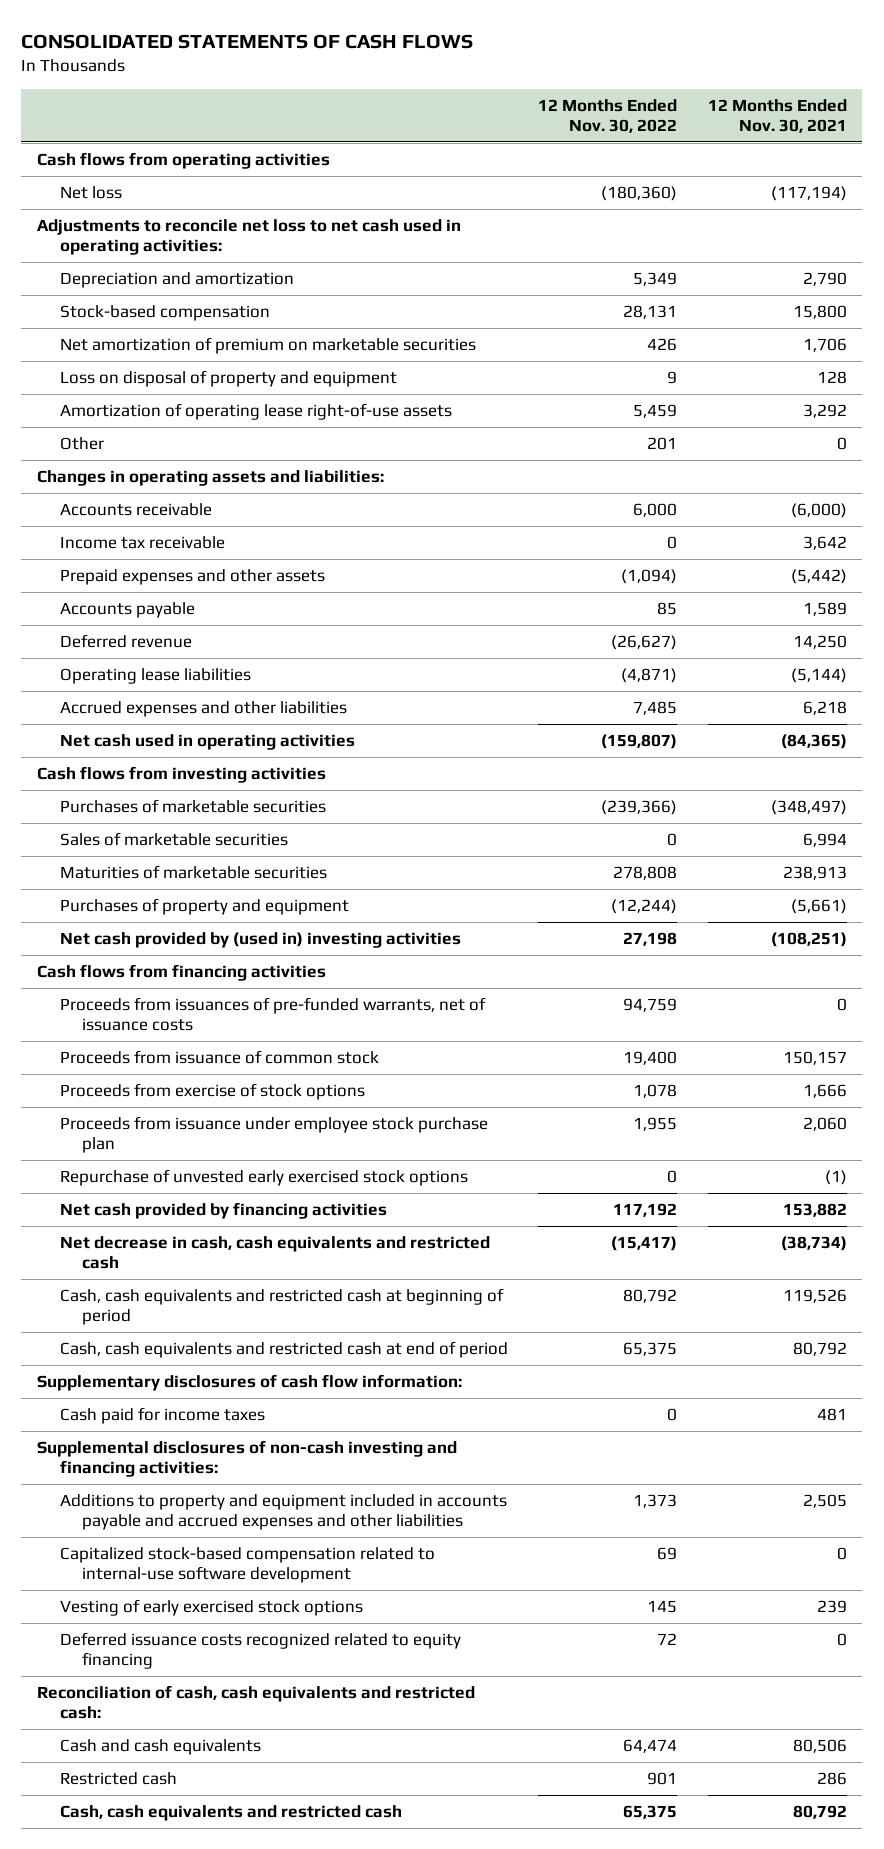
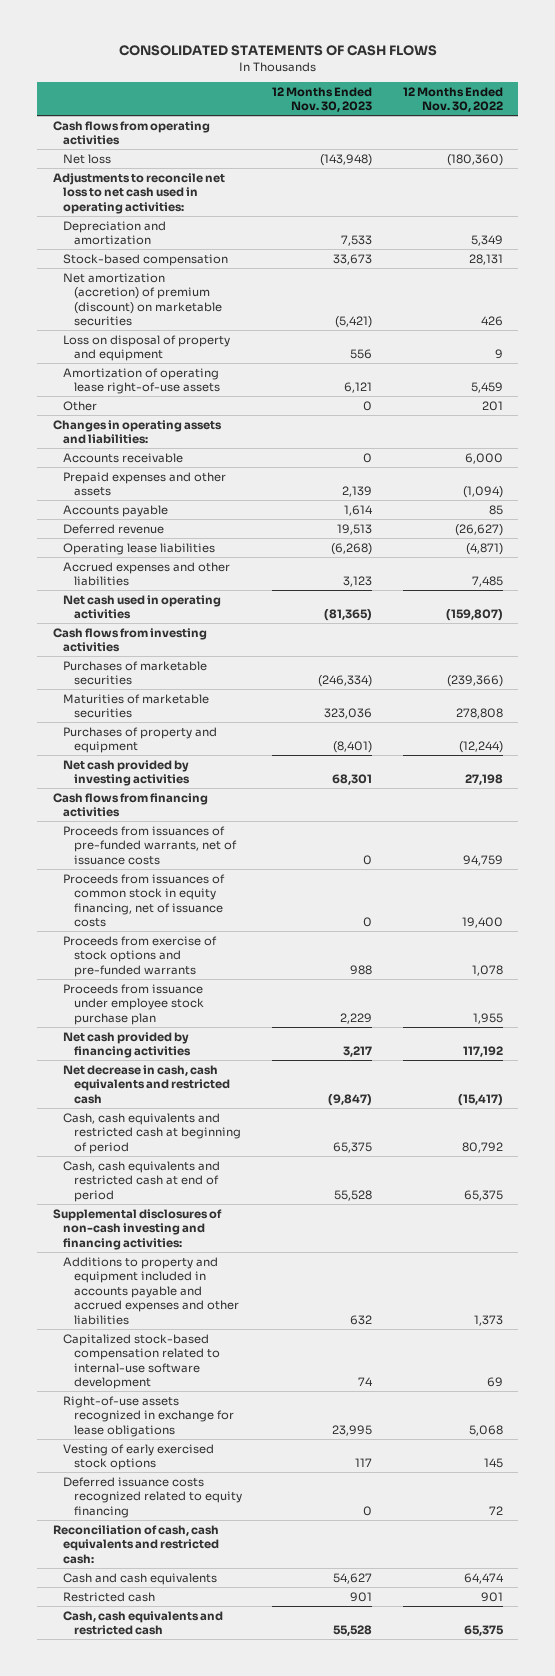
[707,98,847,134] 12 Months Ended Nov. 30, 2021 -> none
none -> [272,86,373,113] 12 Months Ended Nov. 30, 2023
[59,337,476,355] Net amortization of premium on marketable securities -> [63,272,223,327] Net amortization (accretion) of premium (discount) on marketable securities
[59,536,225,550] Income tax receivable -> none
[59,832,288,847] Sales of marketable securities -> none
[59,932,461,949] Net cash provided by (used in) investing activities -> [63,759,191,787] Net cash provided by investing activities
[59,1050,379,1065] Proceeds from issuance of common stock -> [63,873,226,928] Proceeds from issuances of common stock in equity financing, net of issuance costs
[59,1083,365,1101] Proceeds from exercise of stock options -> [63,935,218,977] Proceeds from exercise of stock options and pre-funded warrants
[59,1169,468,1187] Repurchase of unvested early exercised stock options -> none
[36,1374,462,1392] Supplementary disclosures of cash flow information: -> none
[59,1407,265,1425] Cash paid for income taxes -> none
none -> [63,1395,235,1437] Right-of-use assets recognized in exchange for lease obligations

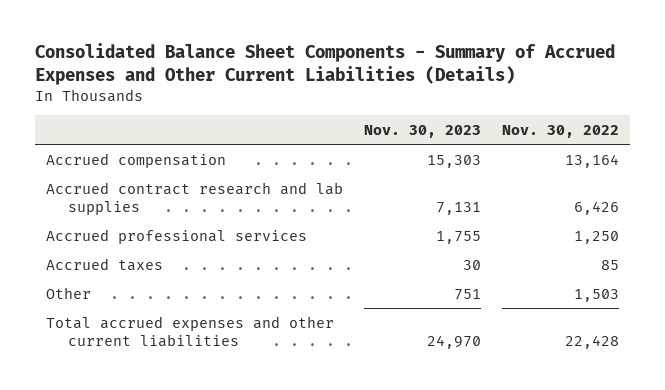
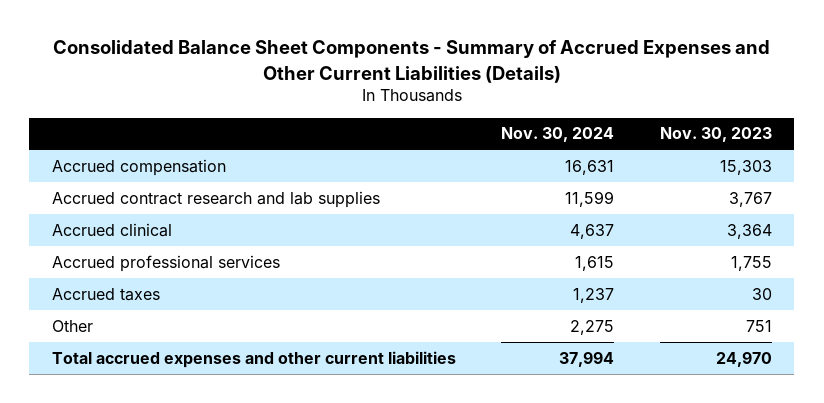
[502,124,620,138] Nov. 30, 2022 -> none
none -> [501,127,615,143] Nov. 30, 2024
[435,202,481,216] 7,131 -> [728,191,772,207] 3,767
none -> [51,222,172,237] Accrued clinical

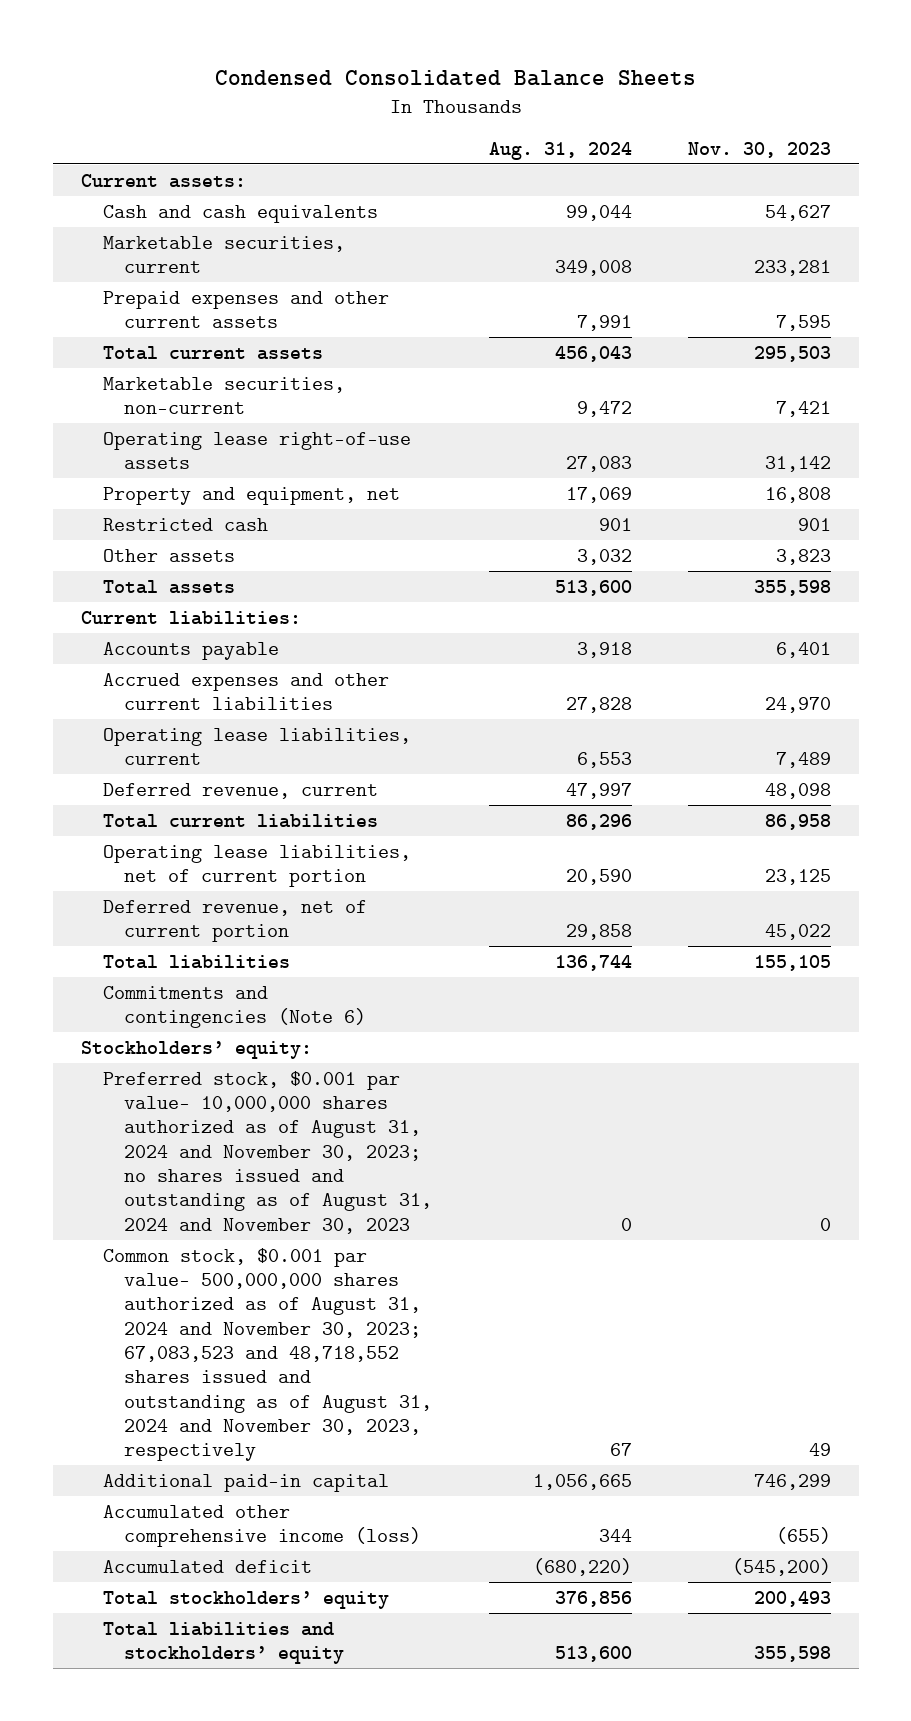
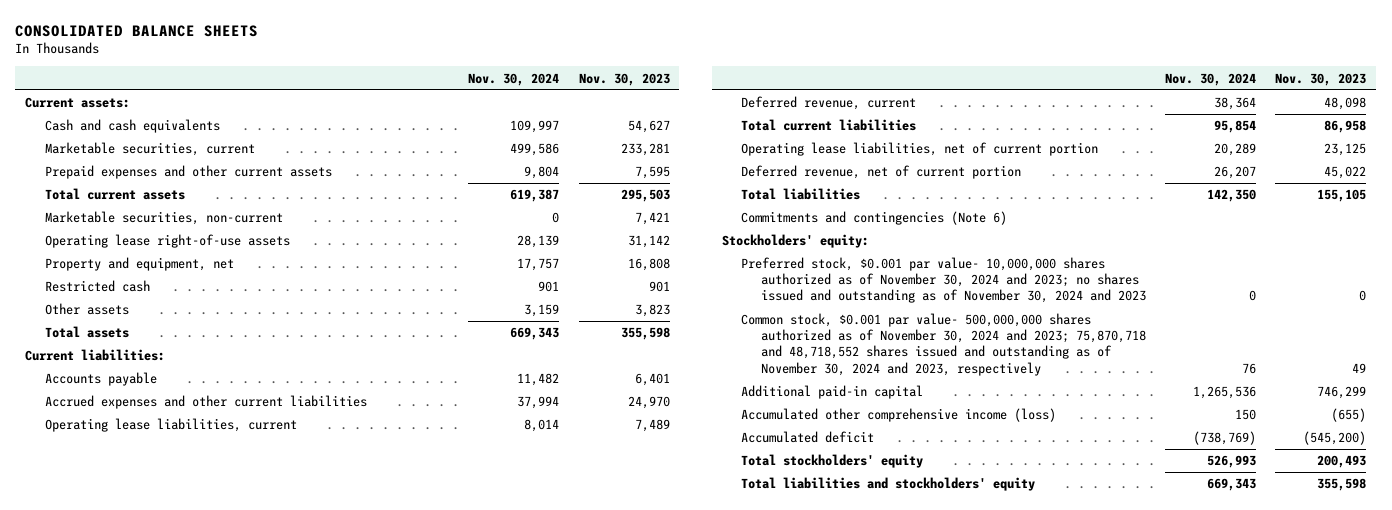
[214,69,696,86] Condensed Consolidated Balance Sheets -> [15,24,259,37] CONSOLIDATED BALANCE SHEETS
[488,141,632,160] Aug. 31, 2024 -> none
none -> [468,72,560,86] Nov. 30, 2024
[80,1040,312,1059] Stockholdersʼ equity: -> [721,234,869,249] Stockholders' equity:
[102,1070,433,1234] Preferred stock, $0.001 par value- 10,000,000 shares authorized as of August 31, 2024 and November 30, 2023; no shares issued and outstanding as of August 31, 2024 and November 30, 2023 -> [741,257,1146,304] Preferred stock, $0.001 par value- 10,000,000 shares authorized as of November 30, 2024 and 2023; no shares issued and outstanding as of November 30, 2024 and 2023
[102,1247,433,1462] Common stock, $0.001 par value- 500,000,000 shares authorized as of August 31, 2024 and November 30, 2023; 67,083,523 and 48,718,552 shares issued and outstanding as of August 31, 2024 and November 30, 2023, respectively -> [741,313,1146,376] Common stock, $0.001 par value- 500,000,000 shares authorized as of November 30, 2024 and 2023; 75,870,718 and 48,718,552 shares issued and outstanding as of November 30, 2024 and 2023, respectively
[102,1590,389,1609] Total stockholdersʼ equity -> [741,454,924,469] Total stockholders' equity
[102,1621,345,1664] Total liabilities and stockholdersʼ equity -> [741,477,1036,492] Total liabilities and stockholders' equity

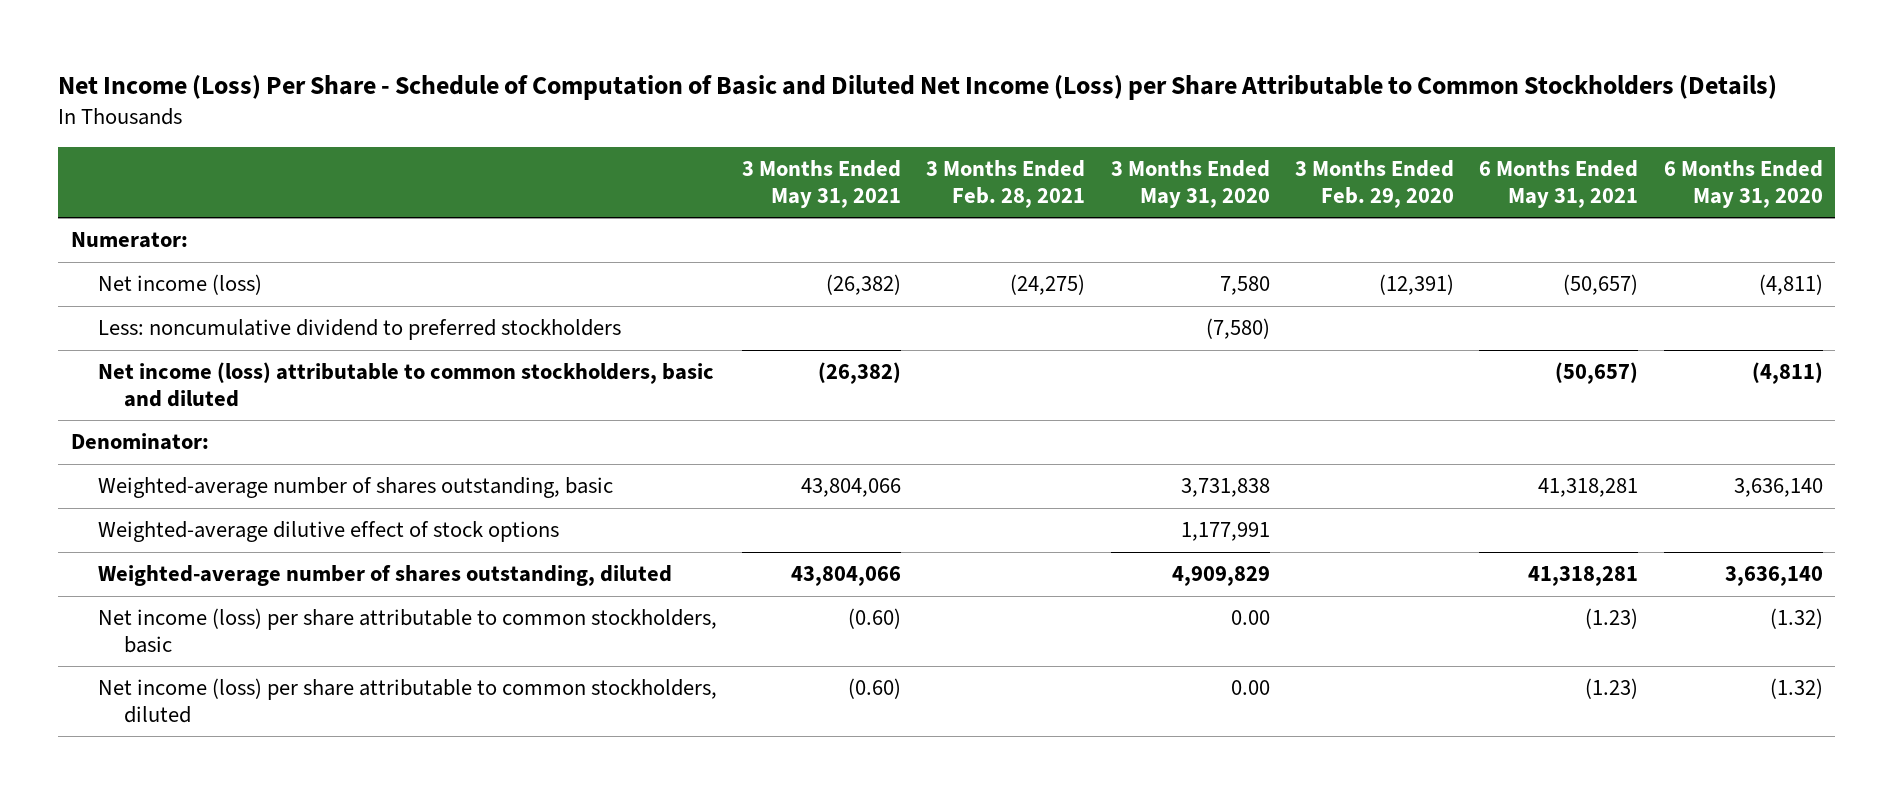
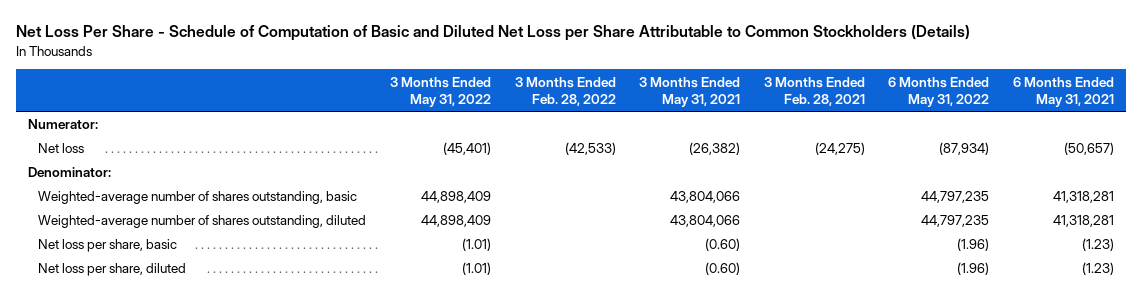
[58,74,1778,100] Net Income (Loss) Per Share - Schedule of Computation of Basic and Diluted Net Income (Loss) per Share Attributable to Common Stockholders (Details) -> [15,25,970,42] Net Loss Per Share - Schedule of Computation of Basic and Diluted Net Loss per Share Attributable to Common Stockholders (Details)
[1110,160,1270,208] 3 Months Ended May 31, 2020 -> none
[1294,160,1454,208] 3 Months Ended Feb. 29, 2020 -> none
[1663,160,1823,208] 6 Months Ended May 31, 2020 -> none
none -> [389,76,491,107] 3 Months Ended May 31, 2022
none -> [514,76,616,106] 3 Months Ended Feb. 28, 2022
none -> [888,76,990,107] 6 Months Ended May 31, 2022
[97,319,621,341] Less: noncumulative dividend to preferred stockholders -> none
[97,362,714,407] Net income (loss) attributable to common stockholders, basic and diluted -> none
[97,274,262,296] Net income (loss) -> [38,143,85,154] Net loss
[97,521,559,543] Weighted-average dilutive effect of stock options -> none
[97,608,717,653] Net income (loss) per share attributable to common stockholders, basic -> [38,239,178,253] Net loss per share, basic
[97,678,717,723] Net income (loss) per share attributable to common stockholders, diluted -> [38,263,187,277] Net loss per share, diluted

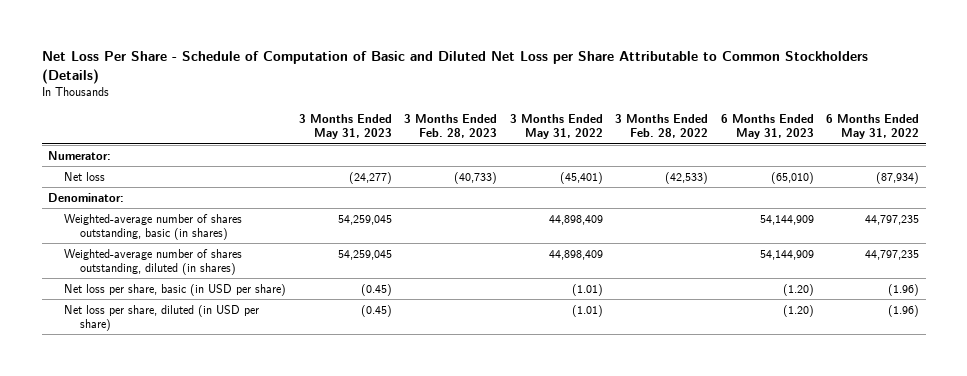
[639,76,741,107] 3 Months Ended May 31, 2021 -> none
[763,76,865,106] 3 Months Ended Feb. 28, 2021 -> none
[1013,76,1115,107] 6 Months Ended May 31, 2021 -> none
none -> [298,114,392,140] 3 Months Ended May 31, 2023
none -> [404,114,498,139] 3 Months Ended Feb. 28, 2023
none -> [720,114,814,140] 6 Months Ended May 31, 2023
[38,191,358,205] Weighted-average number of shares outstanding, basic -> [63,213,242,241] Weighted-average number of shares outstanding, basic (in shares)
[38,215,367,229] Weighted-average number of shares outstanding, diluted -> [63,248,242,276] Weighted-average number of shares outstanding, diluted (in shares)
[38,239,178,253] Net loss per share, basic -> [63,283,286,296] Net loss per share, basic (in USD per share)
[38,263,187,277] Net loss per share, diluted -> [63,304,259,332] Net loss per share, diluted (in USD per share)

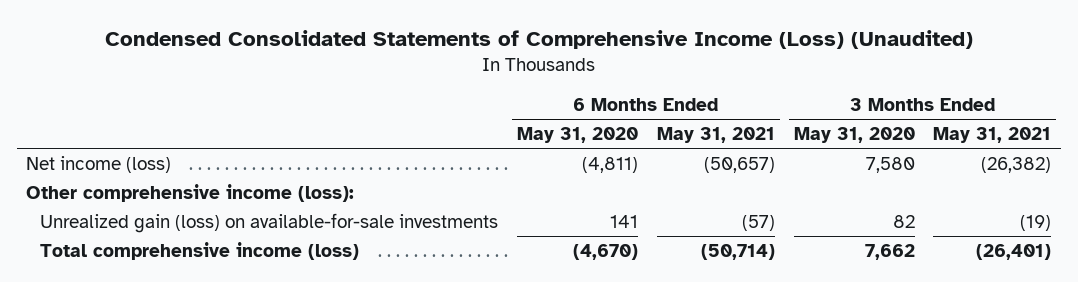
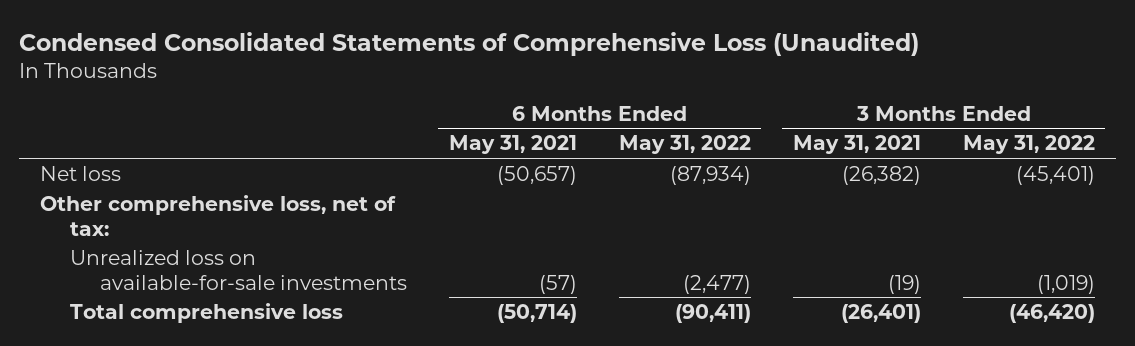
[104,30,973,50] Condensed Consolidated Statements of Comprehensive Income (Loss) (Unaudited) -> [19,31,920,56] Condensed Consolidated Statements of Comprehensive Loss (Unaudited)
[517,126,639,143] May 31, 2020 -> none
[793,126,915,143] May 31, 2020 -> none
none -> [618,135,751,155] May 31, 2022
none -> [962,135,1095,155] May 31, 2022
[26,155,172,173] Net income (loss) -> [40,165,122,181] Net loss
[26,183,355,202] Other comprehensive income (loss): -> [40,194,397,236] Other comprehensive loss, net of tax:
[40,212,499,233] Unrealized gain (loss) on available-for-sale investments -> [70,249,407,290] Unrealized loss on available-for-sale investments
[40,241,360,260] Total comprehensive income (loss) -> [70,302,344,323] Total comprehensive loss

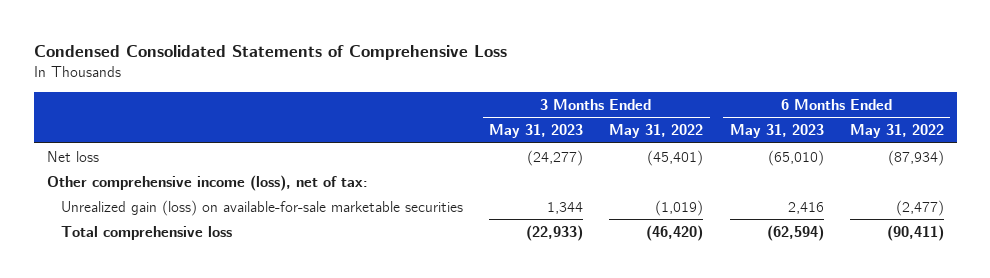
[19,31,920,56] Condensed Consolidated Statements of Comprehensive Loss (Unaudited) -> [33,44,507,60] Condensed Consolidated Statements of Comprehensive Loss
[448,135,577,155] May 31, 2021 -> none
[792,135,921,155] May 31, 2021 -> none
none -> [489,124,584,139] May 31, 2023
none -> [729,124,824,139] May 31, 2023
[40,194,397,236] Other comprehensive loss, net of tax: -> [46,174,368,191] Other comprehensive income (loss), net of tax:
[70,249,407,290] Unrealized loss on available-for-sale investments -> [61,199,464,216] Unrealized gain (loss) on available-for-sale marketable securities

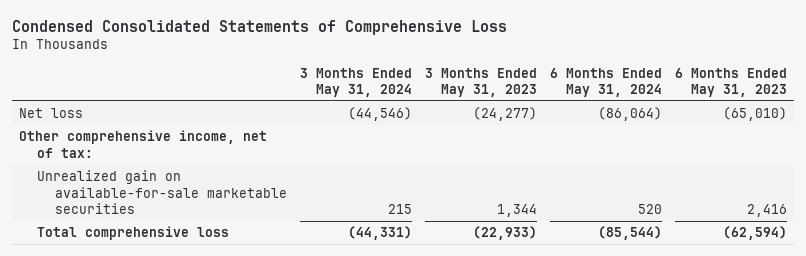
[609,124,704,139] May 31, 2022 -> none
[849,124,944,139] May 31, 2022 -> none
none -> [300,67,413,97] 3 Months Ended May 31, 2024
none -> [550,67,663,97] 6 Months Ended May 31, 2024
[46,174,368,191] Other comprehensive income (loss), net of tax: -> [18,130,267,158] Other comprehensive income, net of tax:
[61,199,464,216] Unrealized gain (loss) on available-for-sale marketable securities -> [37,170,288,214] Unrealized gain on available-for-sale marketable securities

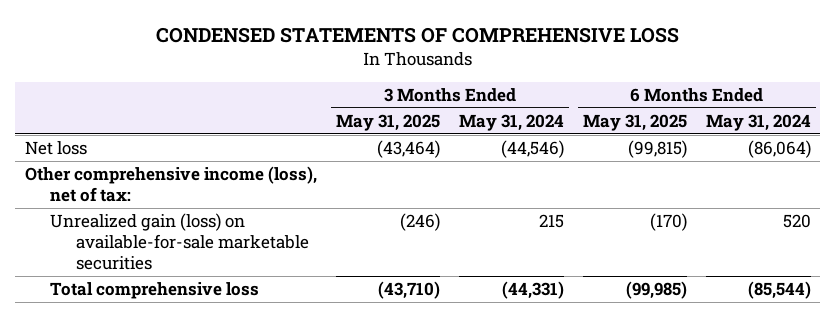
[12,19,508,35] Condensed Consolidated Statements of Comprehensive Loss -> [155,26,679,43] CONDENSED STATEMENTS OF COMPREHENSIVE LOSS
[425,67,538,97] 3 Months Ended May 31, 2023 -> none
[675,67,788,97] 6 Months Ended May 31, 2023 -> none
none -> [335,113,440,131] May 31, 2025
none -> [582,113,687,131] May 31, 2025
[18,130,267,158] Other comprehensive income, net of tax: -> [24,166,317,203] Other comprehensive income (loss), net of tax:
[37,170,288,214] Unrealized gain on available-for-sale marketable securities -> [50,213,309,271] Unrealized gain (loss) on available-for-sale marketable securities

